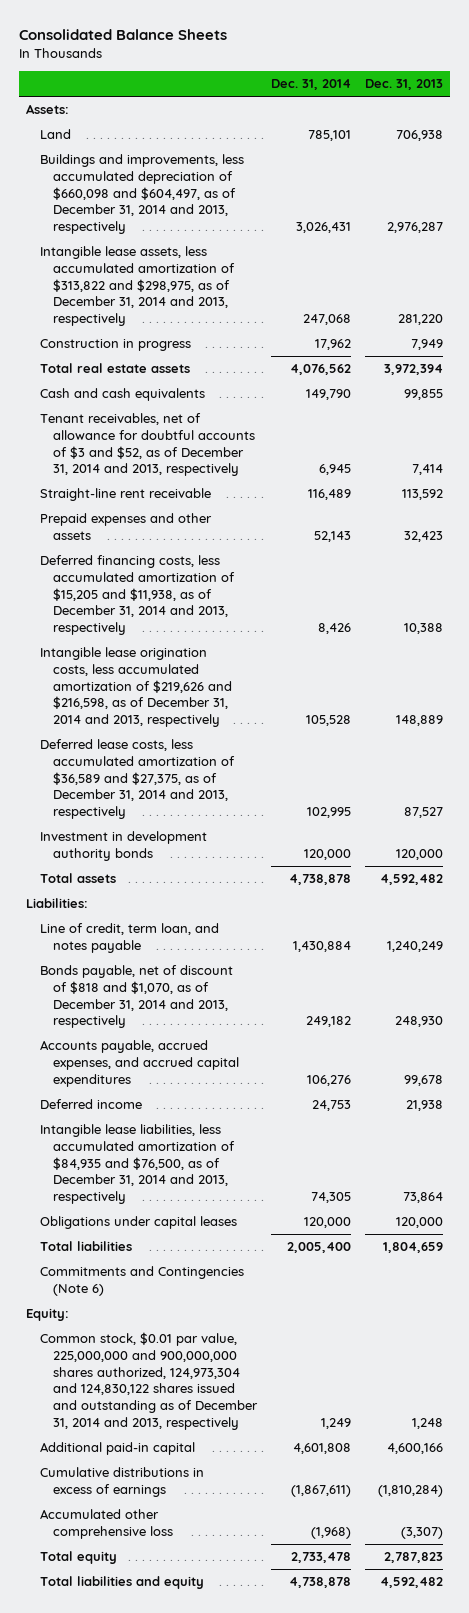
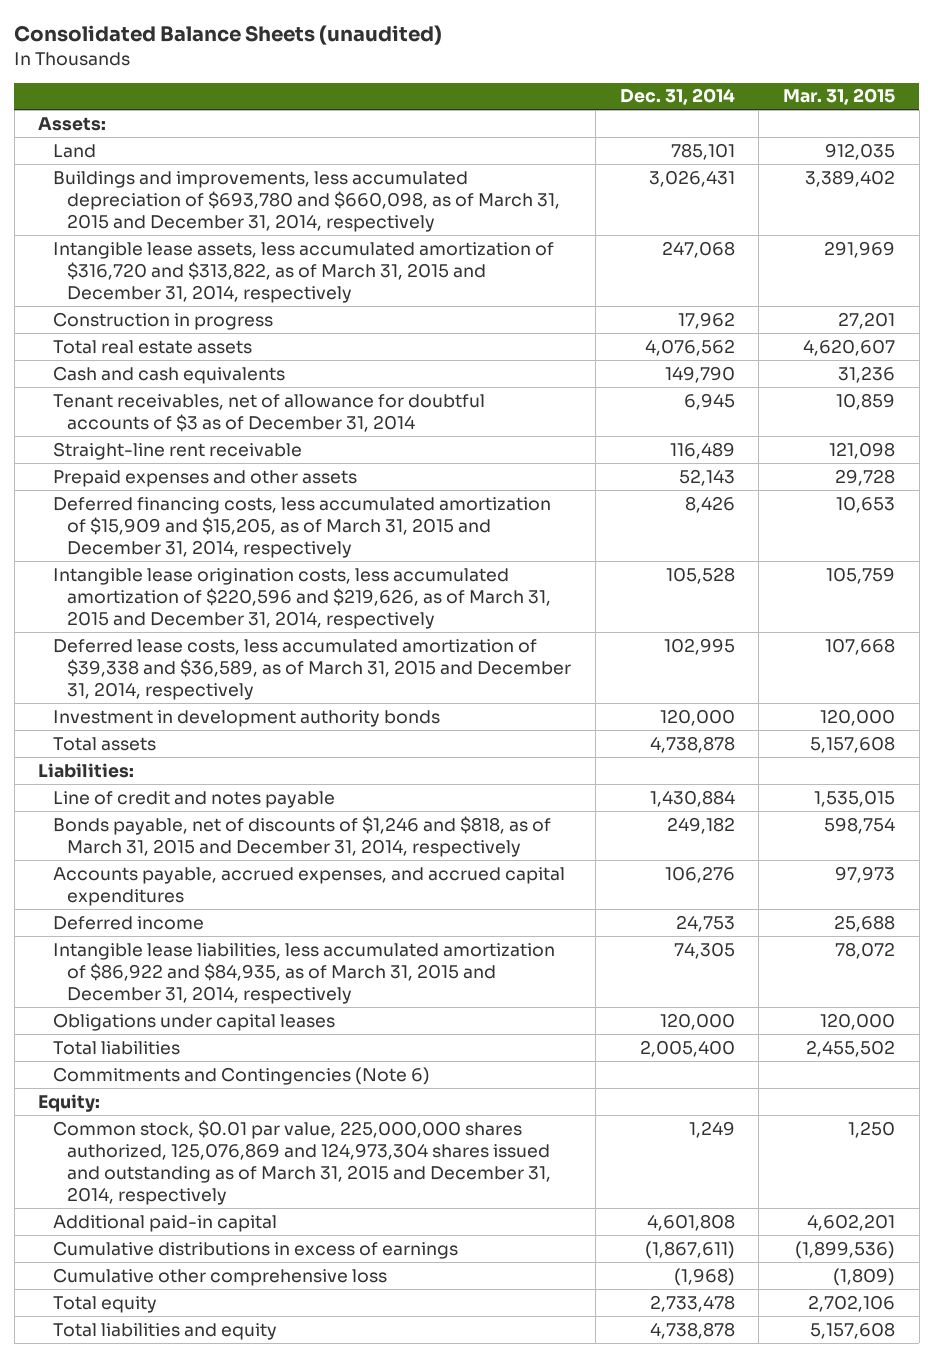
[19,28,228,40] Consolidated Balance Sheets -> [14,25,443,46] Consolidated Balance Sheets (unaudited)
[364,79,443,91] Dec. 31, 2013 -> none
none -> [783,88,896,106] Mar. 31, 2015
[39,154,244,235] Buildings and improvements, less accumulated depreciation of $660,098 and $604,497, as of December 31, 2014 and 2013, respectively -> [52,170,561,232] Buildings and improvements, less accumulated depreciation of $693,780 and $660,098, as of March 31, 2015 and December 31, 2014, respectively
[39,246,236,327] Intangible lease assets, less accumulated amortization of $313,822 and $298,975, as of December 31, 2014 and 2013, respectively -> [52,241,554,303] Intangible lease assets, less accumulated amortization of $316,720 and $313,822, as of March 31, 2015 and December 31, 2014, respectively
[39,413,256,477] Tenant receivables, net of allowance for doubtful accounts of $3 and $52, as of December 31, 2014 and 2013, respectively -> [52,393,485,432] Tenant receivables, net of allowance for doubtful accounts of $3 as of December 31, 2014
[39,555,236,636] Deferred financing costs, less accumulated amortization of $15,205 and $11,938, as of December 31, 2014 and 2013, respectively -> [52,496,551,558] Deferred financing costs, less accumulated amortization of $15,909 and $15,205, as of March 31, 2015 and December 31, 2014, respectively
[39,647,233,728] Intangible lease origination costs, less accumulated amortization of $219,626 and $216,598, as of December 31, 2014 and 2013, respectively -> [52,567,552,629] Intangible lease origination costs, less accumulated amortization of $220,596 and $219,626, as of March 31, 2015 and December 31, 2014, respectively
[39,739,236,820] Deferred lease costs, less accumulated amortization of $36,589 and $27,375, as of December 31, 2014 and 2013, respectively -> [52,638,572,700] Deferred lease costs, less accumulated amortization of $39,338 and $36,589, as of March 31, 2015 and December 31, 2014, respectively
[39,923,219,953] Line of credit, term loan, and notes payable -> [52,790,335,808] Line of credit and notes payable
[39,965,233,1029] Bonds payable, net of discount of $818 and $1,070, as of December 31, 2014 and 2013, respectively -> [52,815,551,857] Bonds payable, net of discounts of $1,246 and $818, as of March 31, 2015 and December 31, 2014, respectively
[39,1124,236,1205] Intangible lease liabilities, less accumulated amortization of $84,935 and $76,500, as of December 31, 2014 and 2013, respectively -> [52,942,555,1004] Intangible lease liabilities, less accumulated amortization of $86,922 and $84,935, as of March 31, 2015 and December 31, 2014, respectively
[39,1332,259,1430] Common stock, $0.01 par value, 225,000,000 and 900,000,000 shares authorized, 124,973,304 and 124,830,122 shares issued and outstanding as of December 31, 2014 and 2013, respectively -> [52,1119,552,1205] Common stock, $0.01 par value, 225,000,000 shares authorized, 125,076,869 and 124,973,304 shares issued and outstanding as of March 31, 2015 and December 31, 2014, respectively
[39,1509,174,1539] Accumulated other comprehensive loss -> [52,1267,387,1286] Cumulative other comprehensive loss

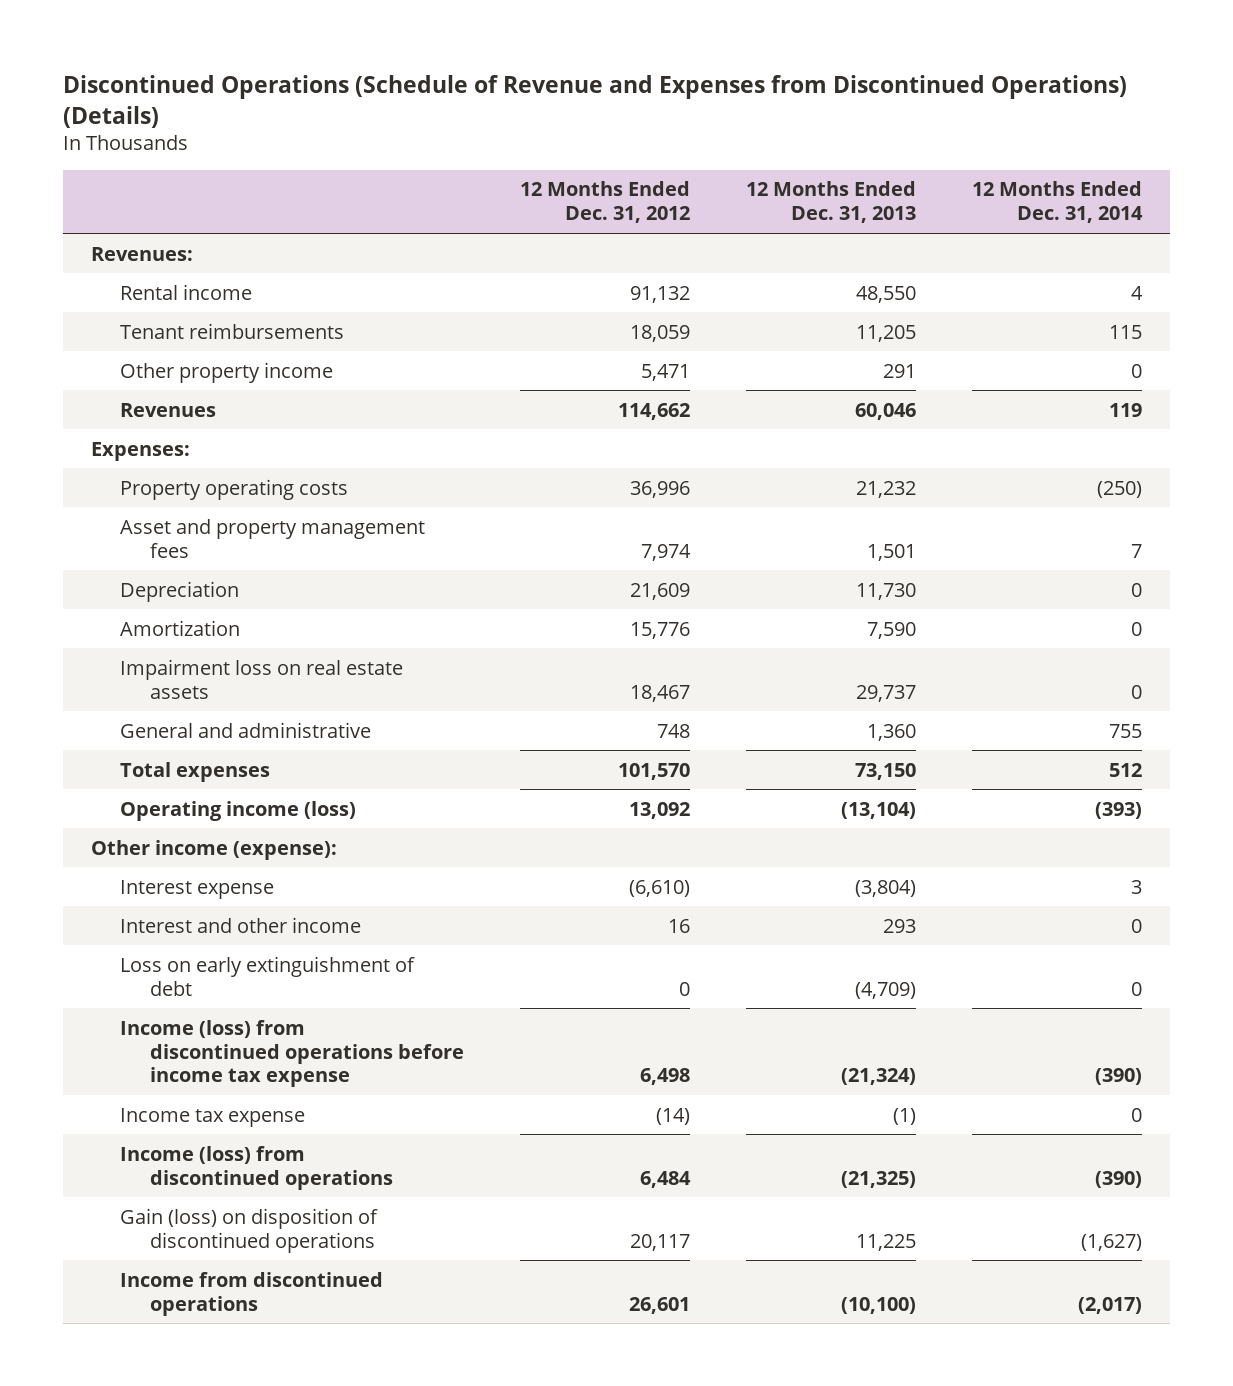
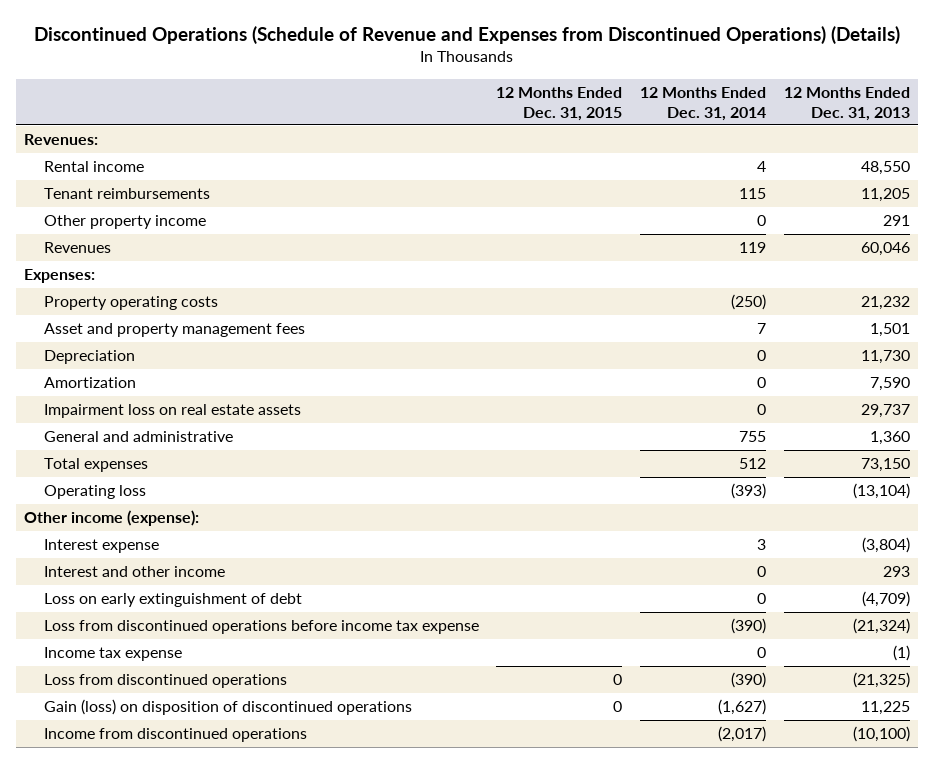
[519,181,690,224] 12 Months Ended Dec. 31, 2012 -> none
none -> [496,86,623,121] 12 Months Ended Dec. 31, 2015
[120,800,357,821] Operating income (loss) -> [43,485,146,500] Operating loss
[120,1019,464,1088] Income (loss) from discontinued operations before income tax expense -> [43,620,479,635] Loss from discontinued operations before income tax expense
[120,1145,393,1190] Income (loss) from discontinued operations -> [43,674,287,689] Loss from discontinued operations

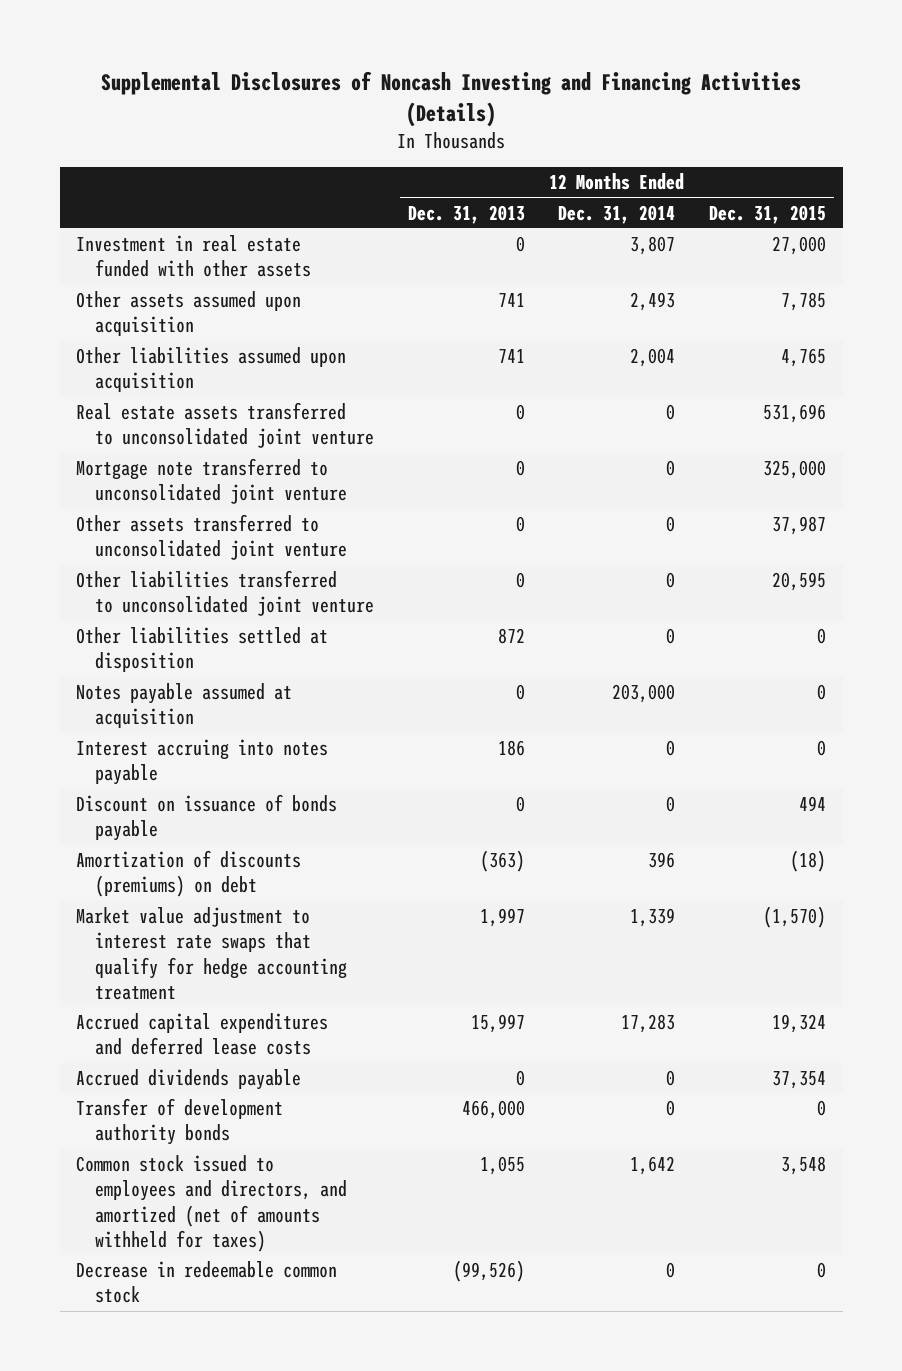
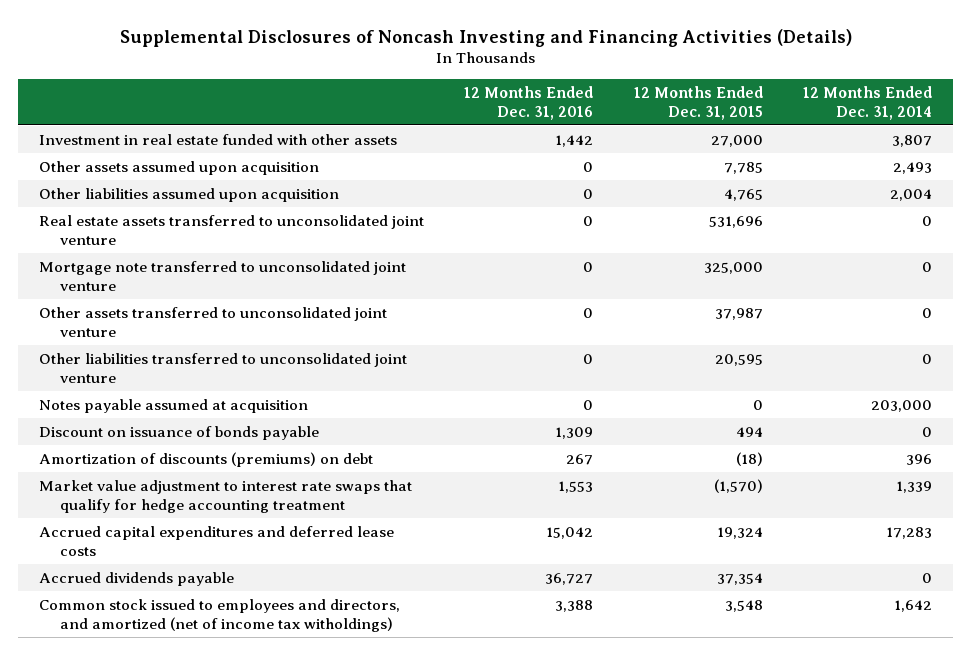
[407,204,525,224] Dec. 31, 2013 -> none
none -> [464,85,594,120] 12 Months Ended Dec. 31, 2016
[76,627,329,673] Other liabilities settled at disposition -> none
[76,739,329,786] Interest accruing into notes payable -> none
[76,1098,284,1146] Transfer of development authority bonds -> none
[76,1261,338,1304] Decrease in redeemable common stock -> none
[76,1155,348,1252] Common stock issued to employees and directors, and amortized (net of amounts withheld for taxes) -> [38,598,400,632] Common stock issued to employees and directors, and amortized (net of income tax witholdings)

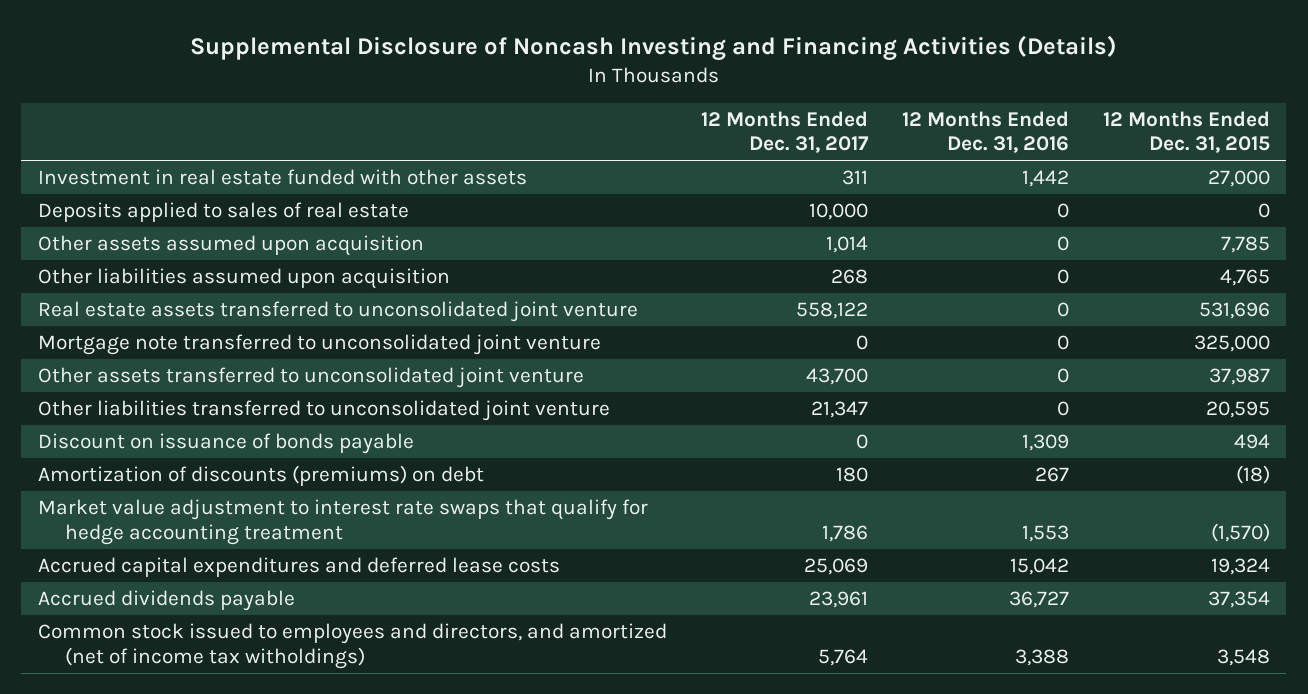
[119,28,852,47] Supplemental Disclosures of Noncash Investing and Financing Activities (Details) -> [189,34,1117,61] Supplemental Disclosure of Noncash Investing and Financing Activities (Details)
[803,85,933,120] 12 Months Ended Dec. 31, 2014 -> none
none -> [700,110,869,154] 12 Months Ended Dec. 31, 2017
none -> [38,202,410,223] Deposits applied to sales of real estate
[38,398,308,413] Notes payable assumed at acquisition -> none

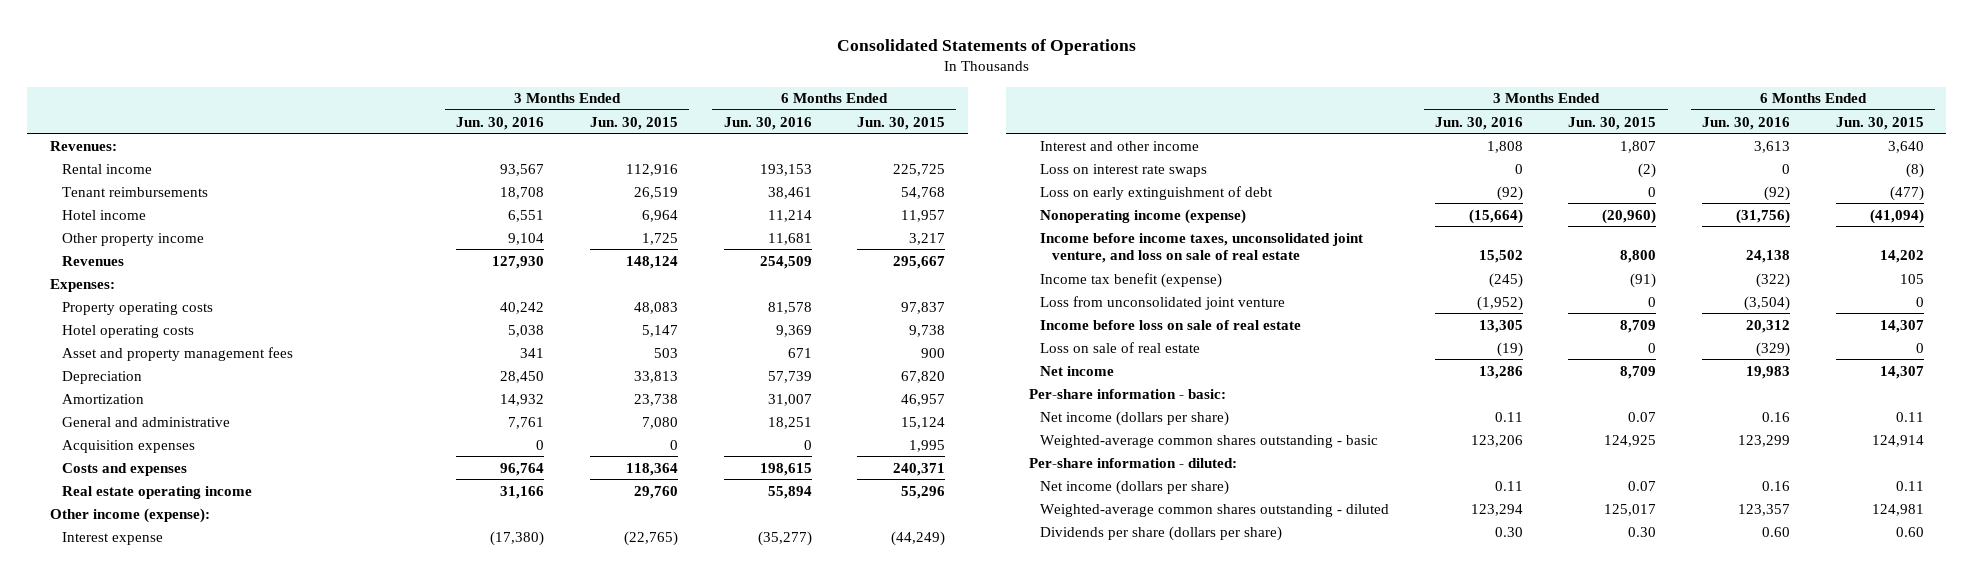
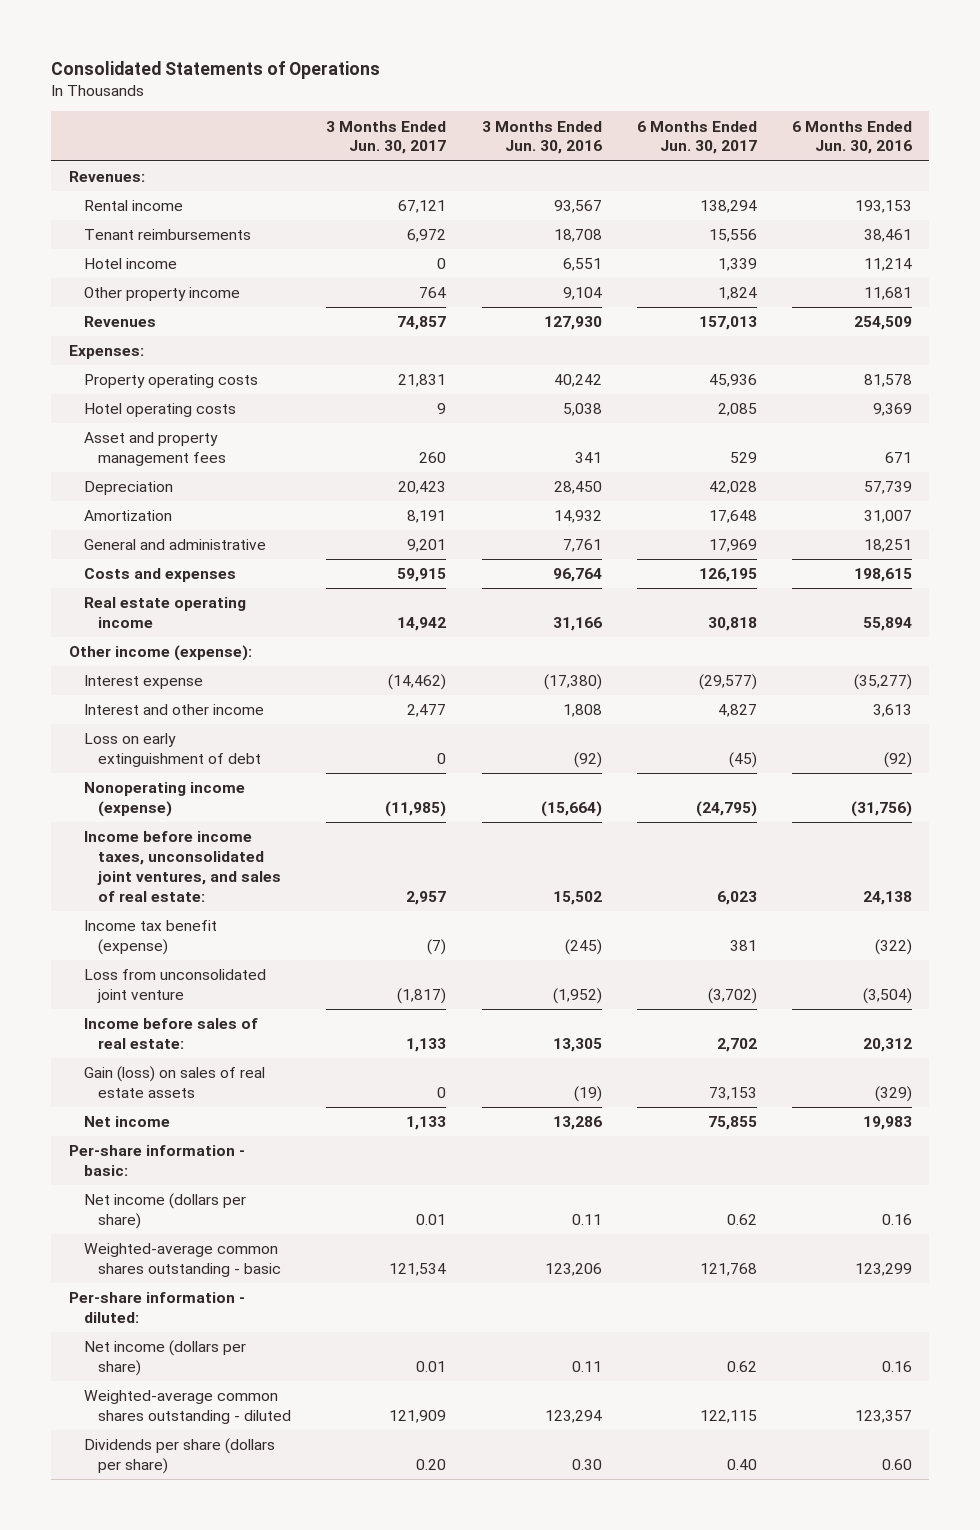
[590,116,679,130] Jun. 30, 2015 -> none
[857,116,946,130] Jun. 30, 2015 -> none
none -> [326,120,447,155] 3 Months Ended Jun. 30, 2017
none -> [636,120,757,155] 6 Months Ended Jun. 30, 2017
[61,439,195,453] Acquisition expenses -> none
[1040,163,1208,177] Loss on interest rate swaps -> none
[1040,232,1364,264] Income before income taxes, unconsolidated joint venture, and loss on sale of real estate -> [83,831,282,902] Income before income taxes, unconsolidated joint ventures, and sales of real estate:
[1040,319,1302,330] Income before loss on sale of real estate -> [83,1018,258,1049] Income before sales of real estate:
[1040,341,1201,353] Loss on sale of real estate -> [83,1066,265,1098] Gain (loss) on sales of real estate assets

